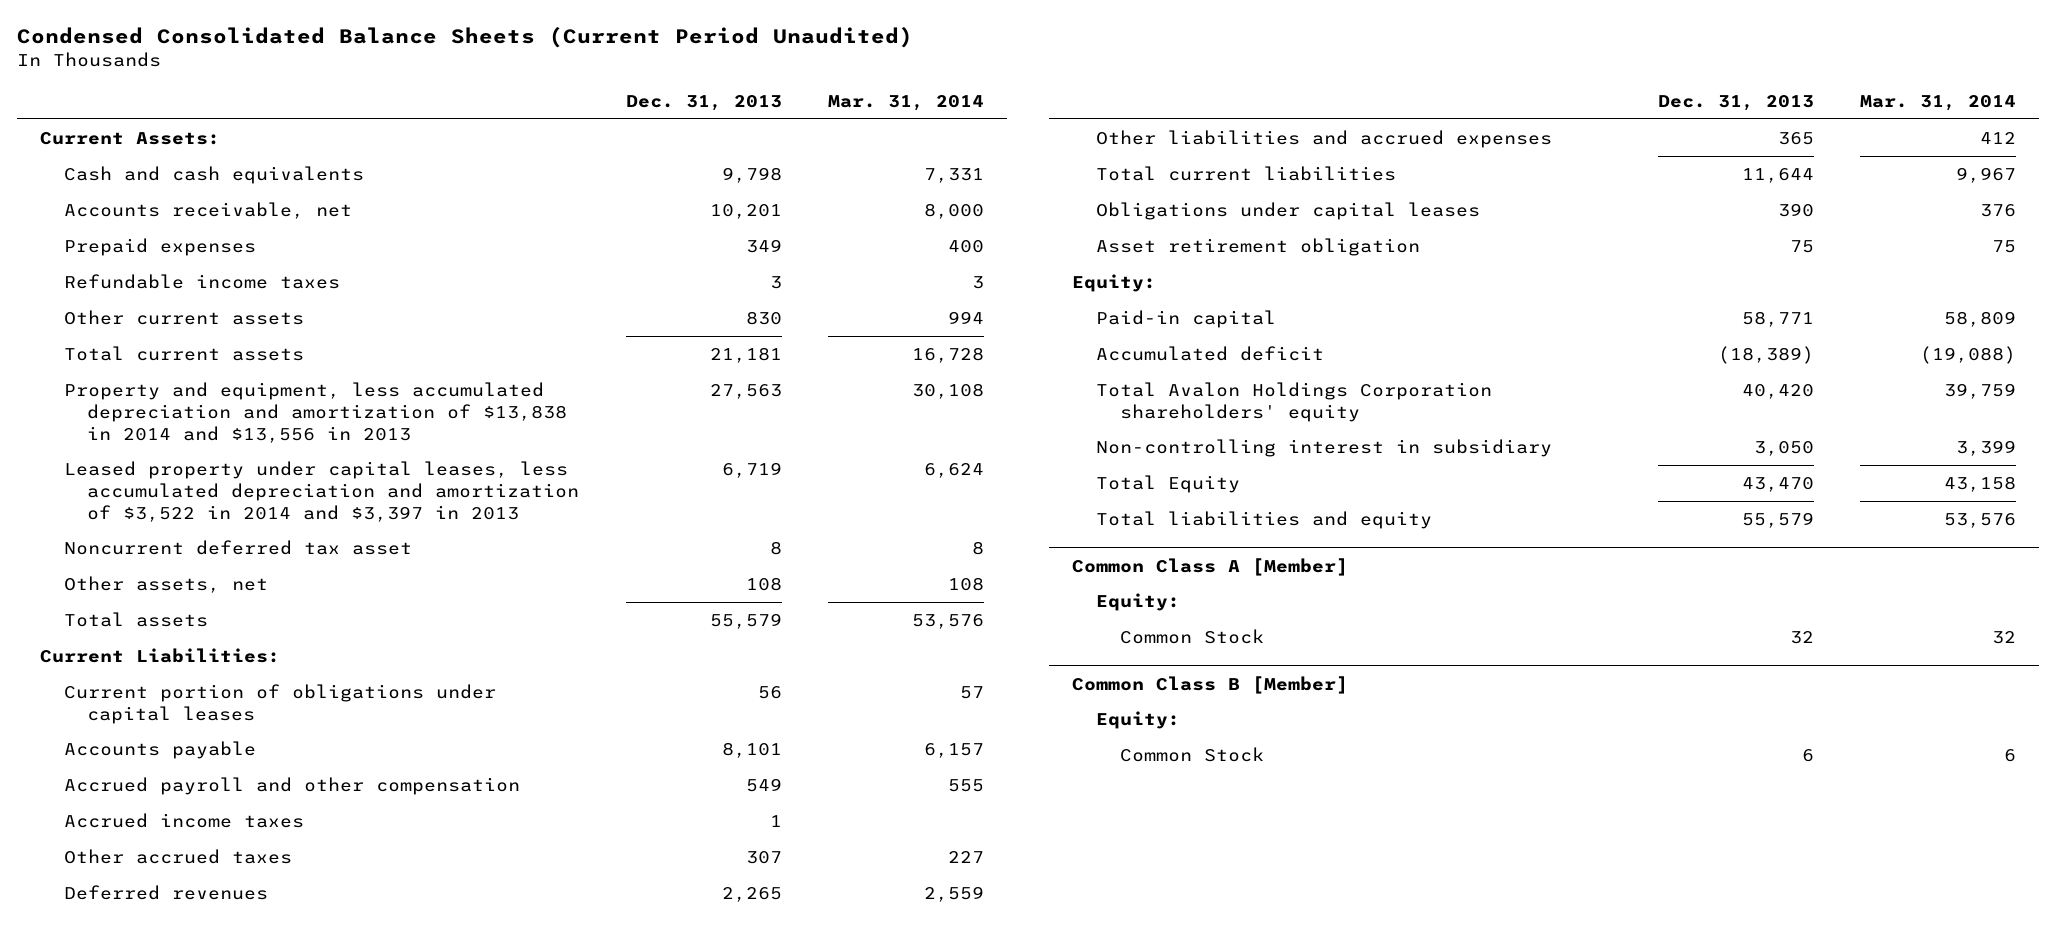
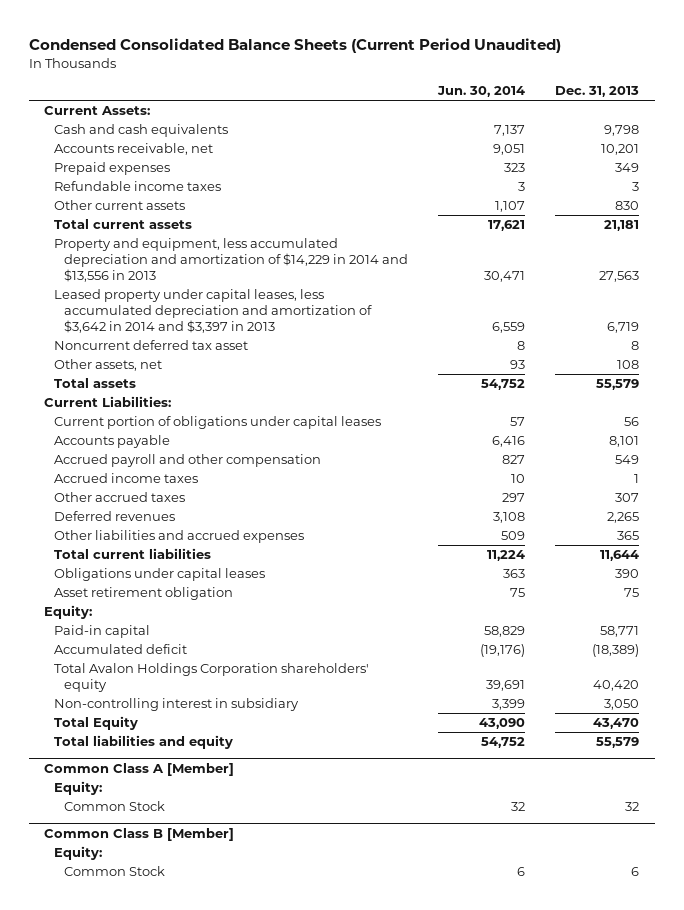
[827,94,984,111] Mar. 31, 2014 -> none
none -> [437,85,526,97] Jun. 30, 2014
[63,381,568,443] Property and equipment, less accumulated depreciation and amortization of $13,838 in 2014 and $13,556 in 2013 -> [54,238,409,282] Property and equipment, less accumulated depreciation and amortization of $14,229 in 2014 and $13,556 in 2013
[63,460,580,522] Leased property under capital leases, less accumulated depreciation and amortization of $3,522 in 2014 and $3,397 in 2013 -> [54,289,373,333] Leased property under capital leases, less accumulated depreciation and amortization of $3,642 in 2014 and $3,397 in 2013

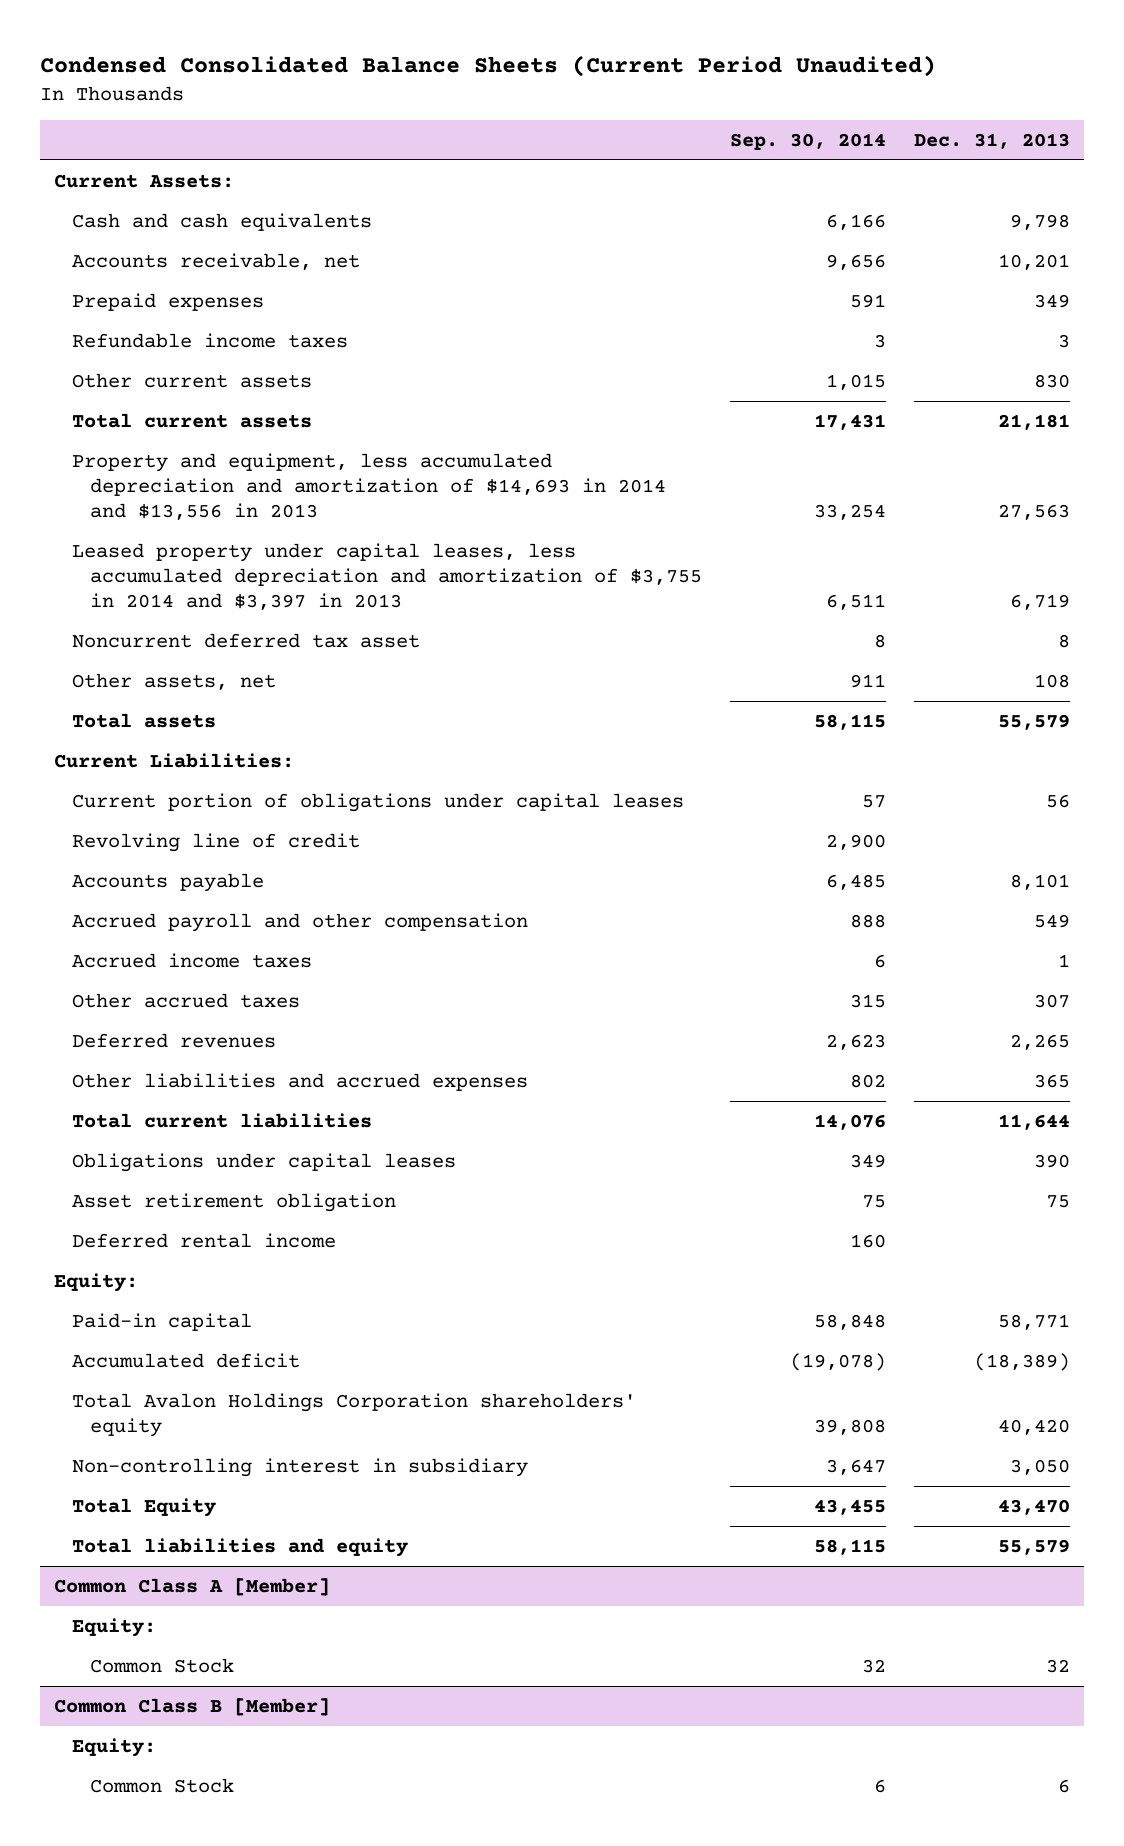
[437,85,526,97] Jun. 30, 2014 -> none
none -> [729,133,886,151] Sep. 30, 2014
[54,238,409,282] Property and equipment, less accumulated depreciation and amortization of $14,229 in 2014 and $13,556 in 2013 -> [72,452,666,521] Property and equipment, less accumulated depreciation and amortization of $14,693 in 2014 and $13,556 in 2013
[54,289,373,333] Leased property under capital leases, less accumulated depreciation and amortization of $3,642 in 2014 and $3,397 in 2013 -> [72,542,702,611] Leased property under capital leases, less accumulated depreciation and amortization of $3,755 in 2014 and $3,397 in 2013
none -> [72,832,361,852] Revolving line of credit
none -> [72,1232,337,1248] Deferred rental income

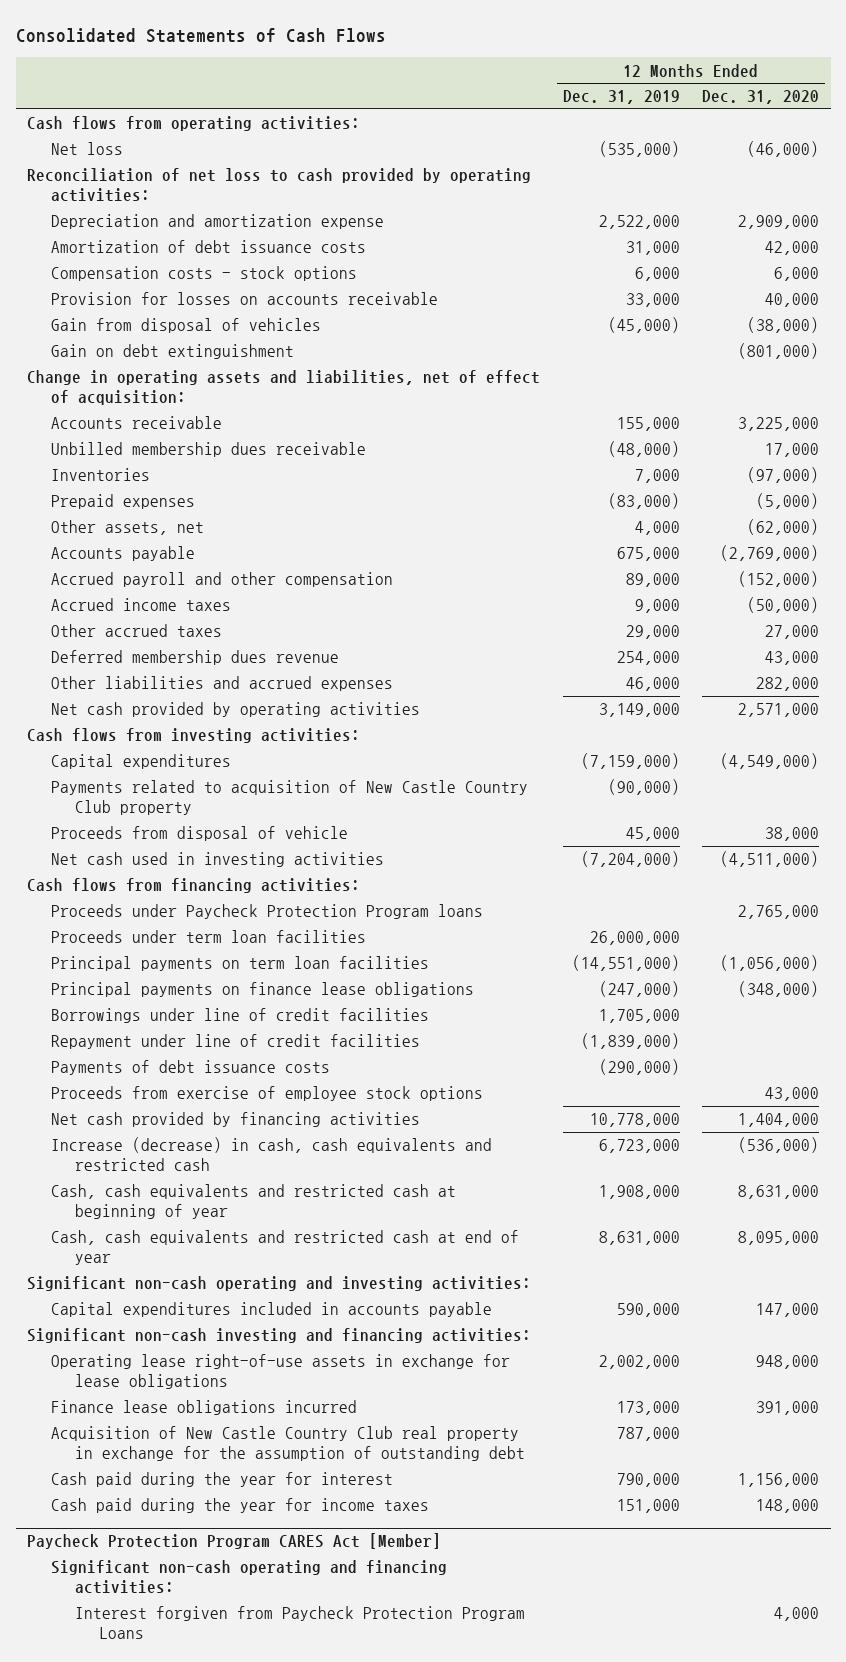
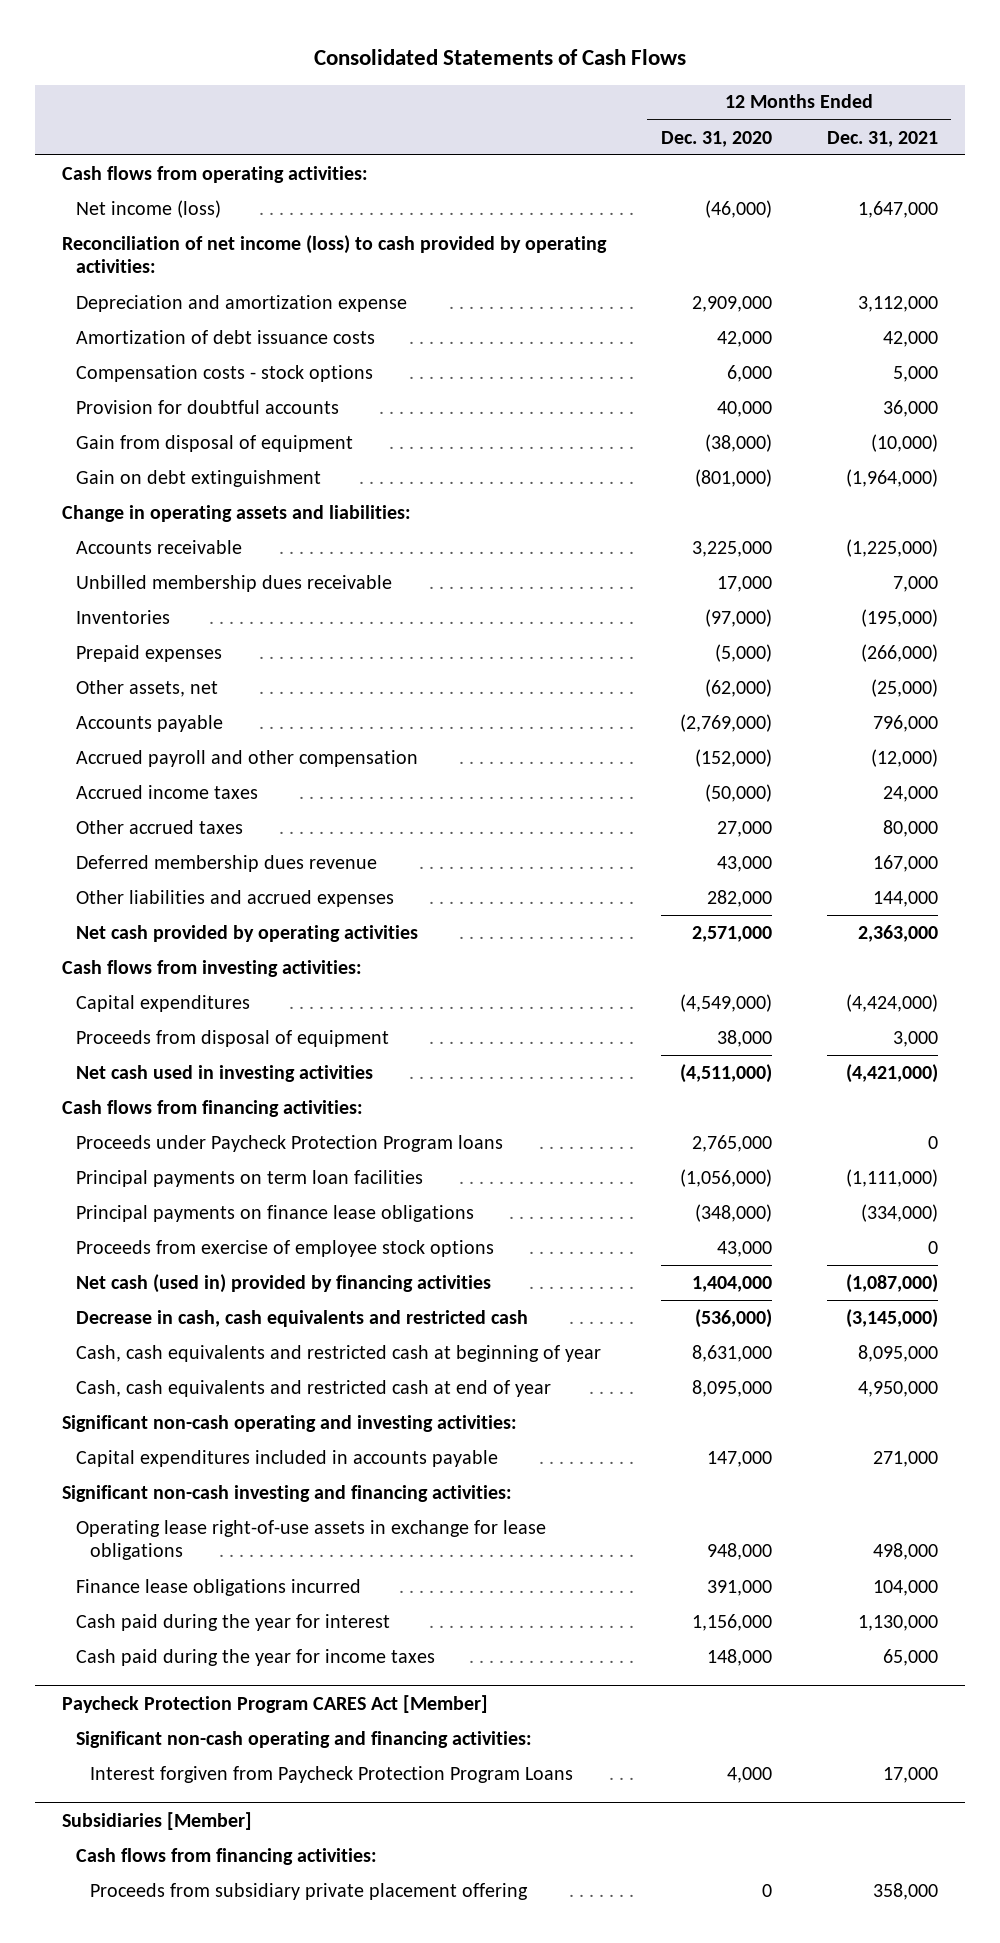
[562,90,680,105] Dec. 31, 2019 -> none
none -> [826,130,938,147] Dec. 31, 2021
[51,142,124,156] Net loss -> [76,199,222,218] Net income (loss)
[27,168,532,203] Reconciliation of net loss to cash provided by operating activities: -> [62,234,608,274] Reconciliation of net income (loss) to cash provided by operating activities:
[51,292,439,306] Provision for losses on accounts receivable -> [76,399,340,414] Provision for doubtful accounts
[51,318,322,334] Gain from disposal of vehicles -> [76,434,354,452] Gain from disposal of equipment
[27,370,541,406] Change in operating assets and liabilities, net of effect of acquisition: -> [62,504,412,522] Change in operating assets and liabilities:
[51,780,529,816] Payments related to acquisition of New Castle Country Club property -> none
[51,826,349,842] Proceeds from disposal of vehicle -> [76,1029,390,1047] Proceeds from disposal of equipment
[51,930,367,944] Proceeds under term loan facilities -> none
[51,1008,430,1024] Borrowings under line of credit facilities -> none
[51,1034,421,1050] Repayment under line of credit facilities -> none
[51,1060,331,1076] Payments of debt issuance costs -> none
[51,1112,421,1128] Net cash provided by financing activities -> [76,1273,492,1293] Net cash (used in) provided by financing activities
[51,1137,493,1172] Increase (decrease) in cash, cash equivalents and restricted cash -> [76,1309,529,1327] Decrease in cash, cash equivalents and restricted cash
[51,1426,526,1462] Acquisition of New Castle Country Club real property in exchange for the assumption of outstanding debt -> none
none -> [62,1811,253,1830] Subsidiaries [Member]
none -> [76,1847,378,1865] Cash flows from financing activities:
none -> [90,1882,529,1900] Proceeds from subsidiary private placement offering

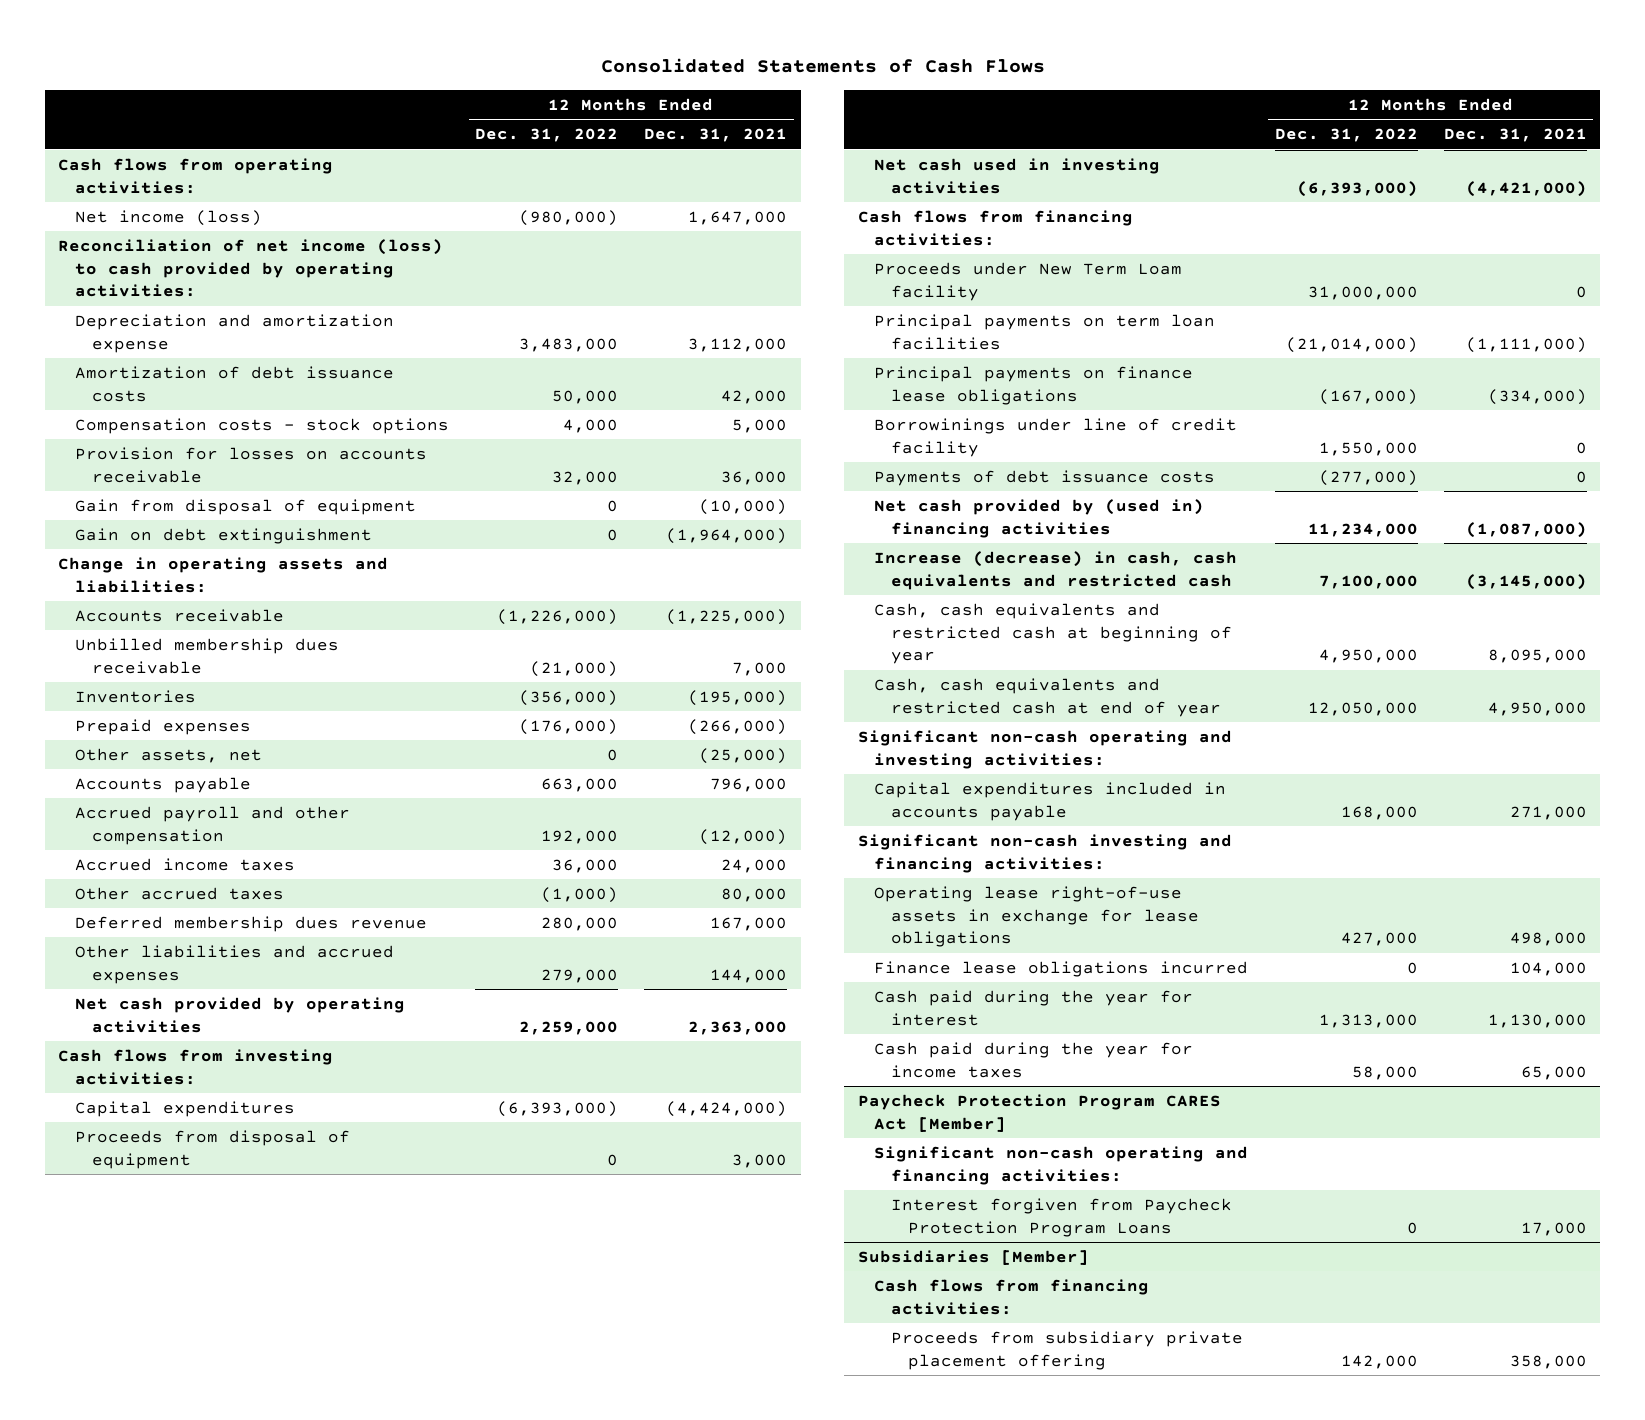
[661,130,773,147] Dec. 31, 2020 -> none
none -> [475,128,619,143] Dec. 31, 2022
[76,399,340,414] Provision for doubtful accounts -> [74,446,427,483] Provision for losses on accounts receivable
[76,1134,504,1152] Proceeds under Paycheck Protection Program loans -> none
none -> [874,261,1183,301] Proceeds under New Term Loam facility
[76,1239,495,1257] Proceeds from exercise of employee stock options -> none
none -> [874,417,1238,457] Borrowinings under line of credit facility
none -> [874,469,1216,486] Payments of debt issuance costs
[76,1273,492,1293] Net cash (used in) provided by financing activities -> [874,498,1205,538] Net cash provided by (used in) financing activities
[76,1309,529,1327] Decrease in cash, cash equivalents and restricted cash -> [874,550,1238,590] Increase (decrease) in cash, cash equivalents and restricted cash

